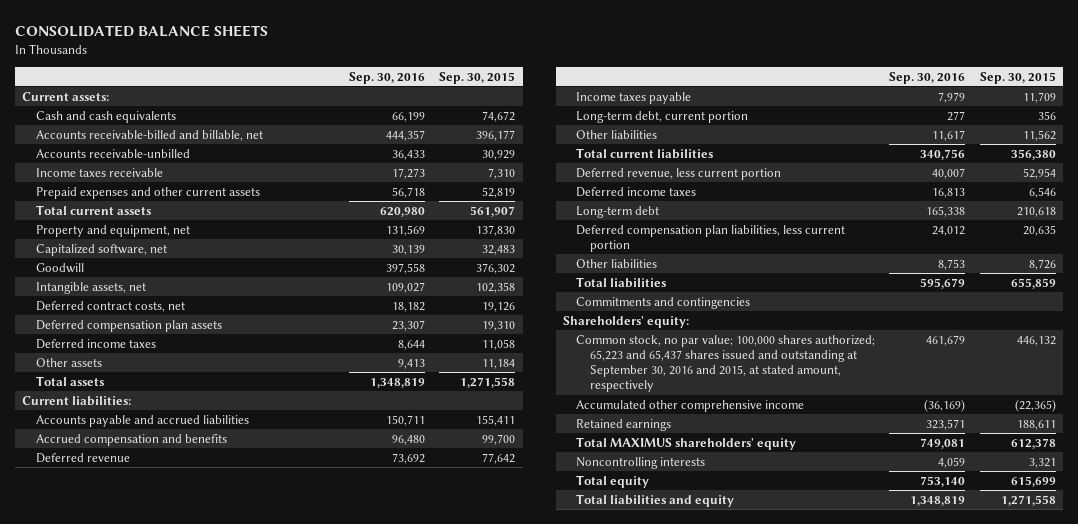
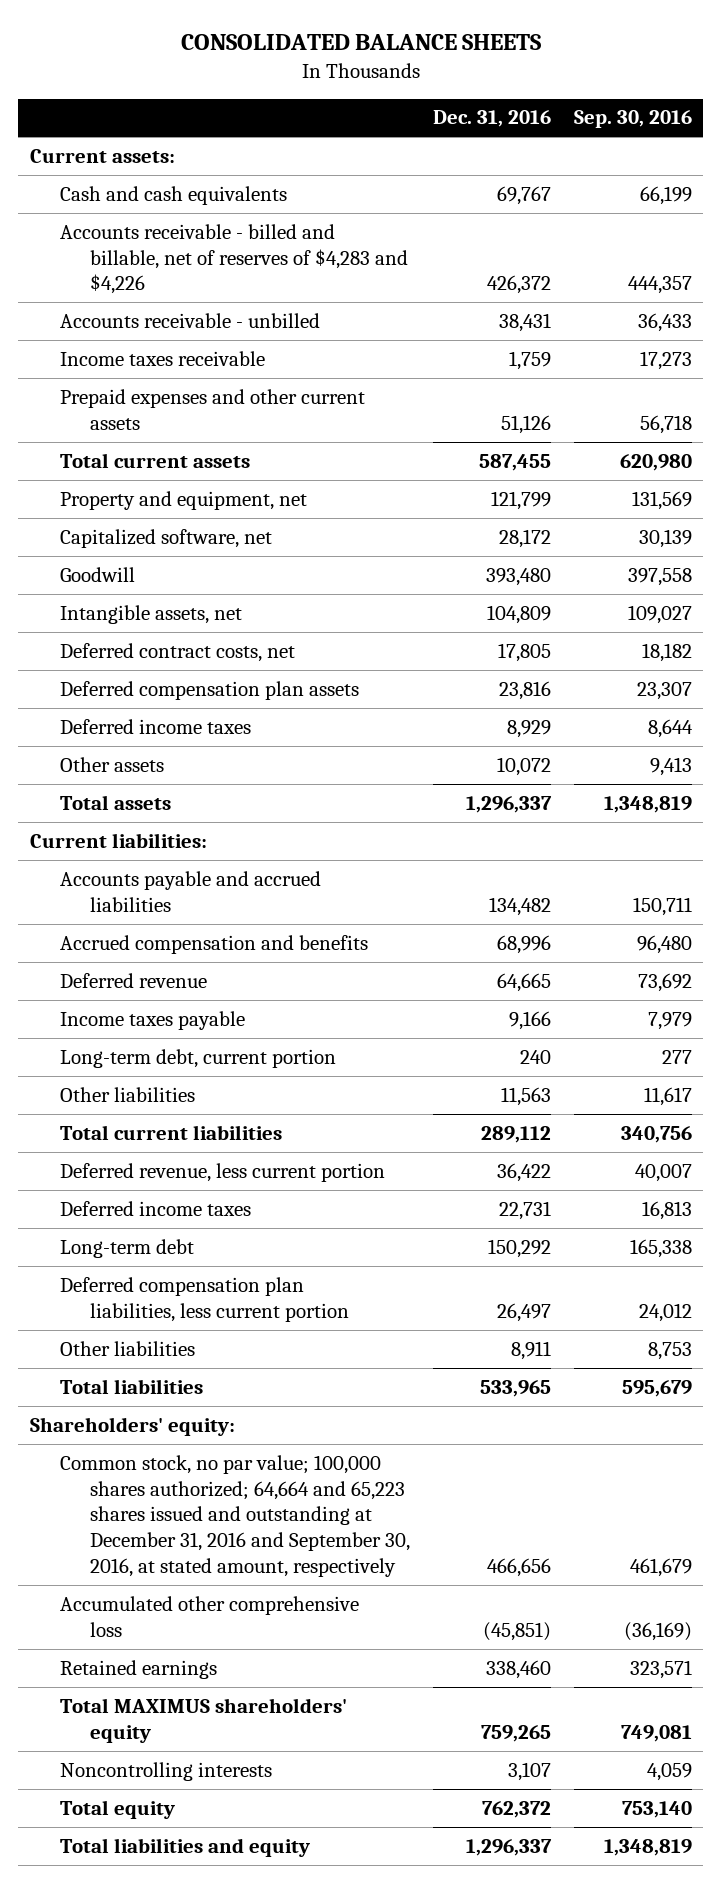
[439,71,516,84] Sep. 30, 2015 -> none
none -> [432,110,551,128] Dec. 31, 2016
[36,129,264,141] Accounts receivable-billed and billable, net -> [60,223,409,295] Accounts receivable - billed and billable, net of reserves of $4,283 and $4,226
[36,148,191,158] Accounts receivable-unbilled -> [60,312,321,328] Accounts receivable - unbilled
[576,296,751,309] Commitments and contingencies -> none
[576,334,876,393] Common stock, no par value; 100,000 shares authorized; 65,223 and 65,437 shares issued and outstanding at September 30, 2016 and 2015, at stated amount, respectively -> [60,1454,411,1577] Common stock, no par value; 100,000 shares authorized; 64,664 and 65,223 shares issued and outstanding at December 31, 2016 and September 30, 2016, at stated amount, respectively
[576,399,805,412] Accumulated other comprehensive income -> [60,1595,360,1637] Accumulated other comprehensive loss

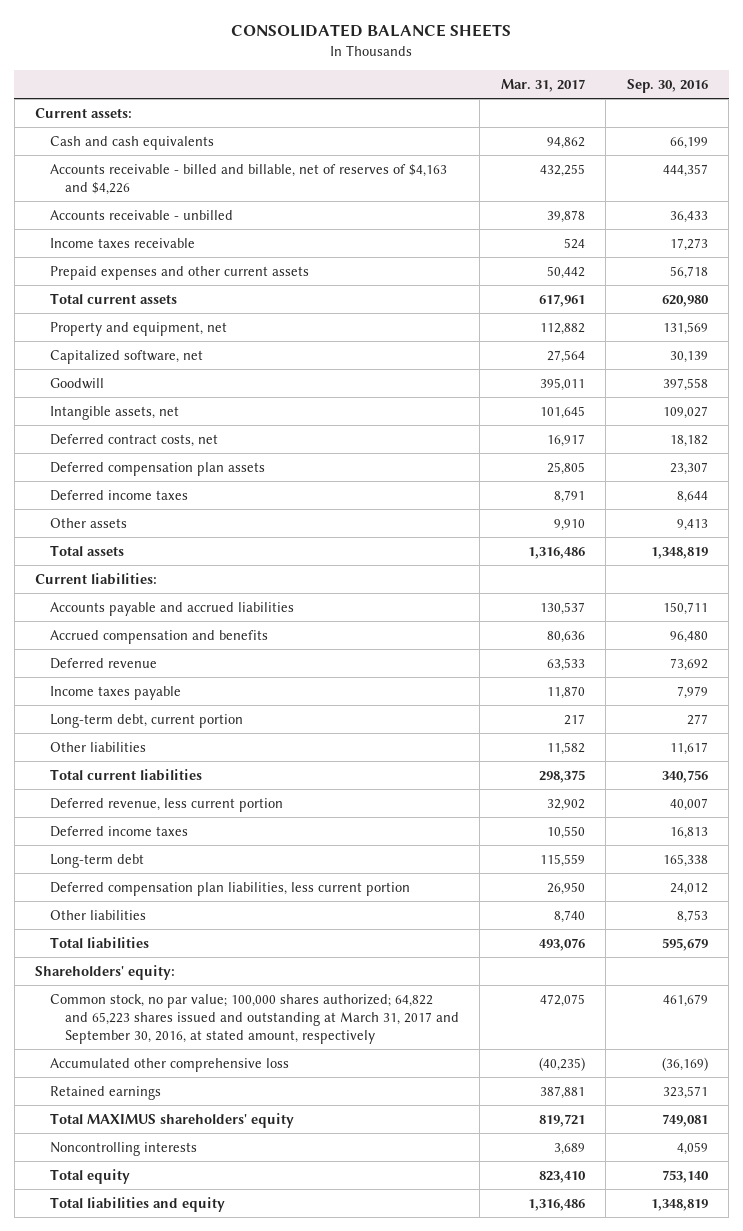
[432,110,551,128] Dec. 31, 2016 -> none
none -> [500,78,585,92] Mar. 31, 2017
[60,223,409,295] Accounts receivable - billed and billable, net of reserves of $4,283 and $4,226 -> [49,163,447,195] Accounts receivable - billed and billable, net of reserves of $4,163 and $4,226
[60,1454,411,1577] Common stock, no par value; 100,000 shares authorized; 64,664 and 65,223 shares issued and outstanding at December 31, 2016 and September 30, 2016, at stated amount, respectively -> [49,993,459,1044] Common stock, no par value; 100,000 shares authorized; 64,822 and 65,223 shares issued and outstanding at March 31, 2017 and September 30, 2016, at stated amount, respectively

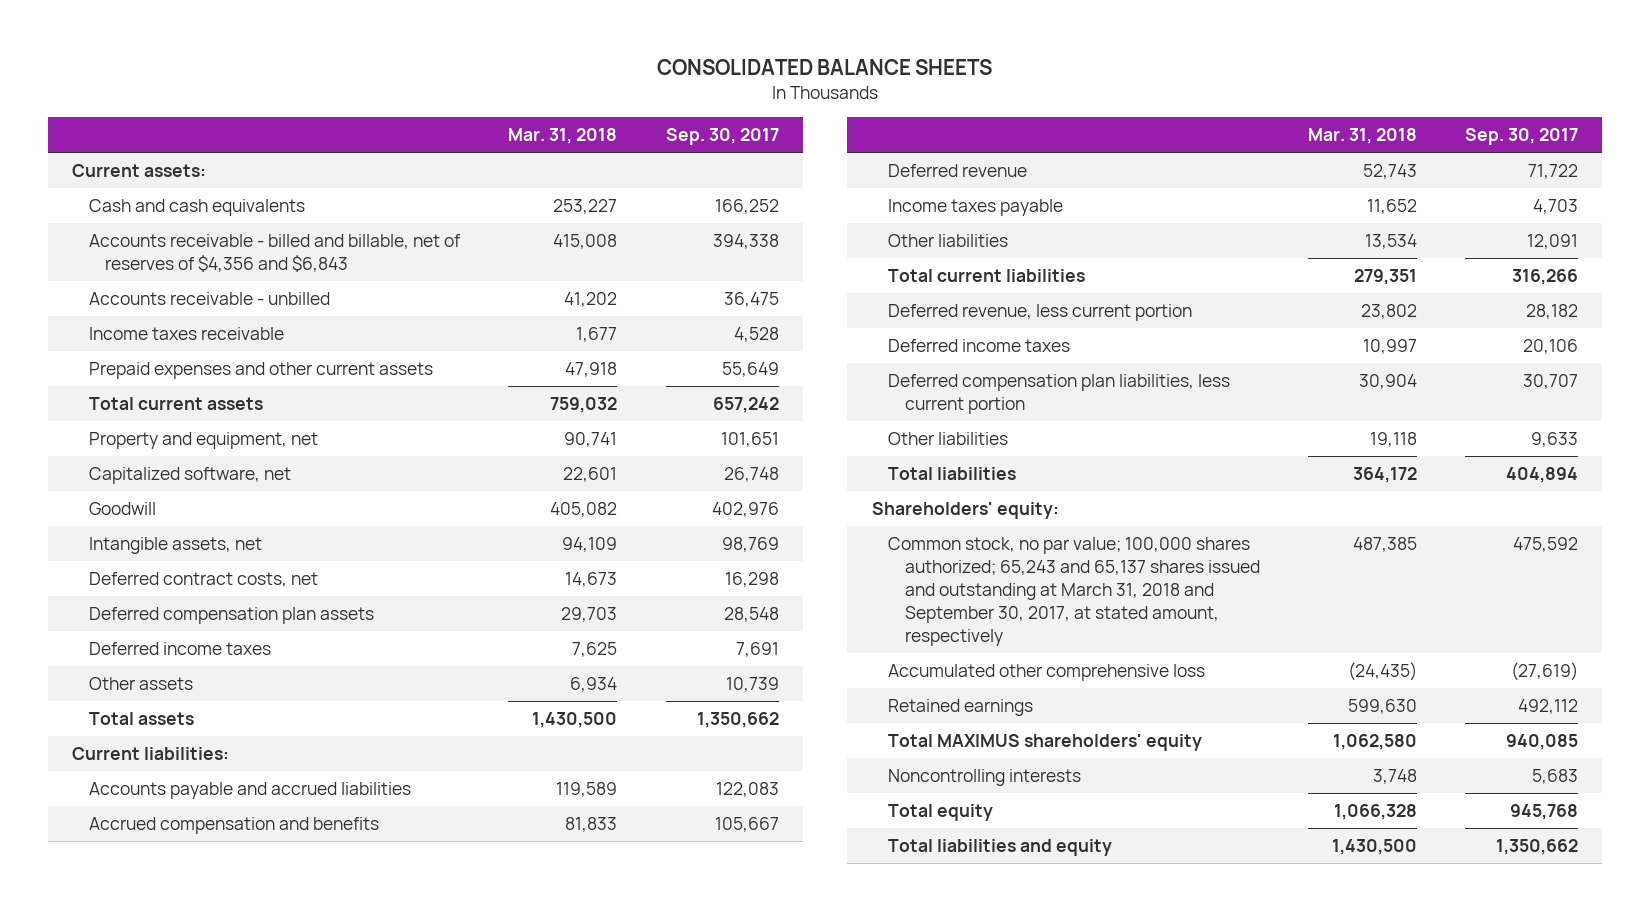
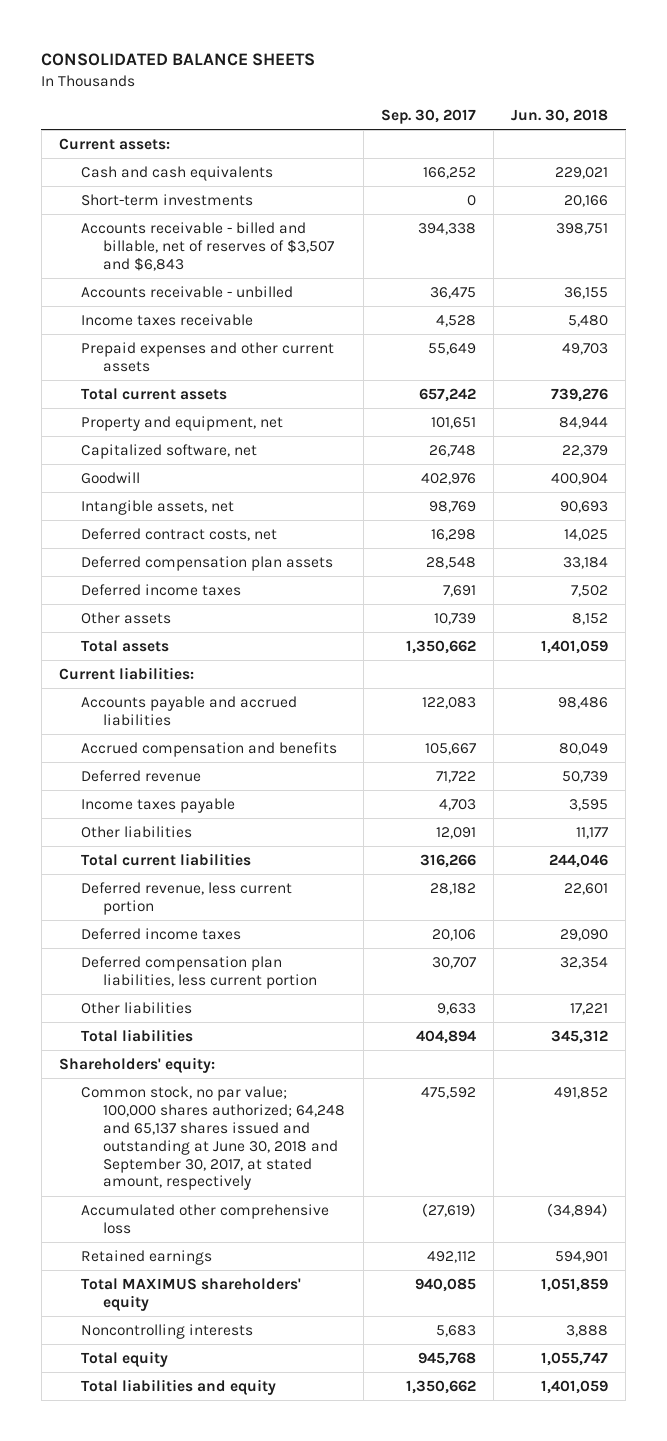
[508,128,618,145] Mar. 31, 2018 -> none
none -> [511,108,609,123] Jun. 30, 2018
none -> [81,193,254,206] Short-term investments
[88,234,461,273] Accounts receivable - billed and billable, net of reserves of $4,356 and $6,843 -> [81,221,335,271] Accounts receivable - billed and billable, net of reserves of $3,507 and $6,843
[888,537,1260,647] Common stock, no par value; 100,000 shares authorized; 65,243 and 65,137 shares issued and outstanding at March 31, 2018 and September 30, 2017, at stated amount, respectively -> [81,1085,346,1191] Common stock, no par value; 100,000 shares authorized; 64,248 and 65,137 shares issued and outstanding at June 30, 2018 and September 30, 2017, at stated amount, respectively

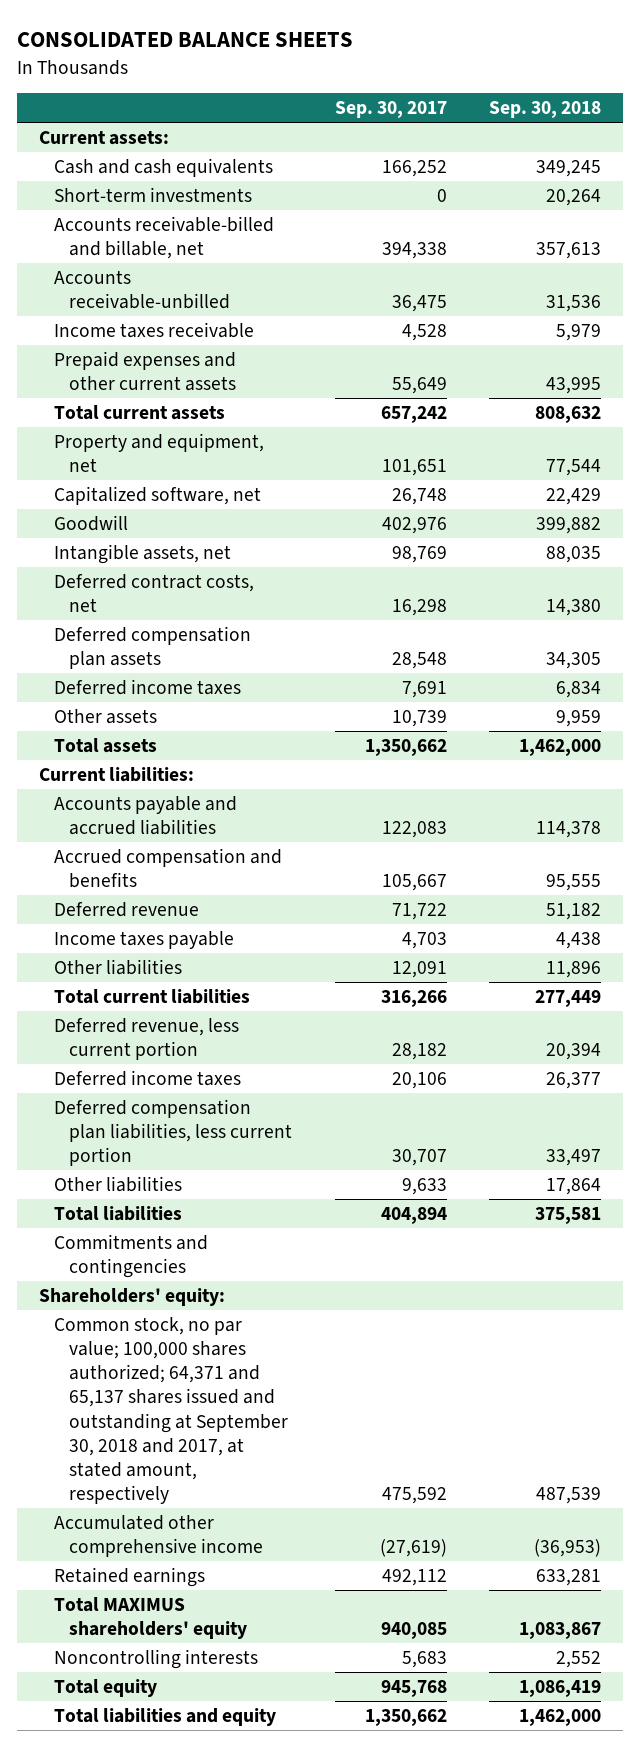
[511,108,609,123] Jun. 30, 2018 -> none
none -> [489,101,602,119] Sep. 30, 2018
[81,221,335,271] Accounts receivable - billed and billable, net of reserves of $3,507 and $6,843 -> [53,215,274,260] Accounts receivable-billed and billable, net
[81,285,294,298] Accounts receivable - unbilled -> [53,269,231,310] Accounts receivable-unbilled
none -> [53,1233,208,1279] Commitments and contingencies
[81,1085,346,1191] Common stock, no par value; 100,000 shares authorized; 64,248 and 65,137 shares issued and outstanding at June 30, 2018 and September 30, 2017, at stated amount, respectively -> [53,1316,289,1505] Common stock, no par value; 100,000 shares authorized; 64,371 and 65,137 shares issued and outstanding at September 30, 2018 and 2017, at stated amount, respectively
[81,1203,330,1234] Accumulated other comprehensive loss -> [53,1514,264,1558] Accumulated other comprehensive income

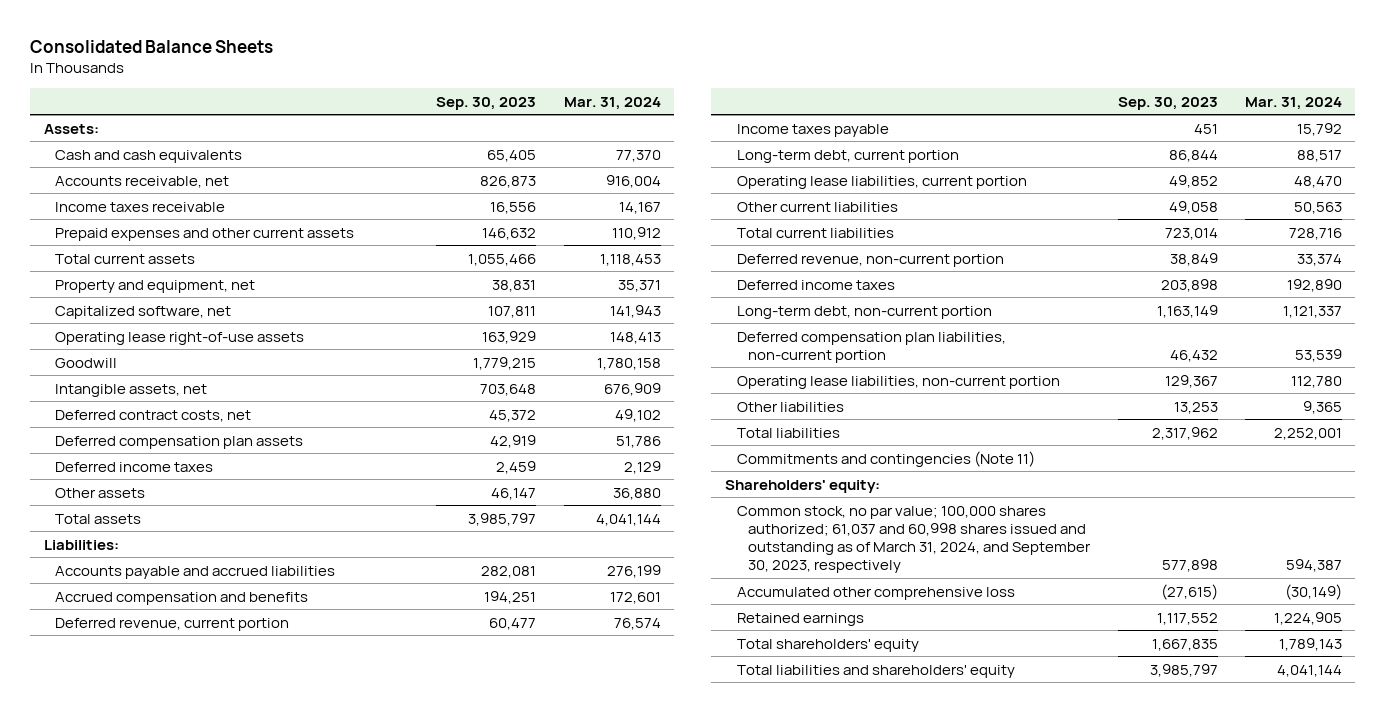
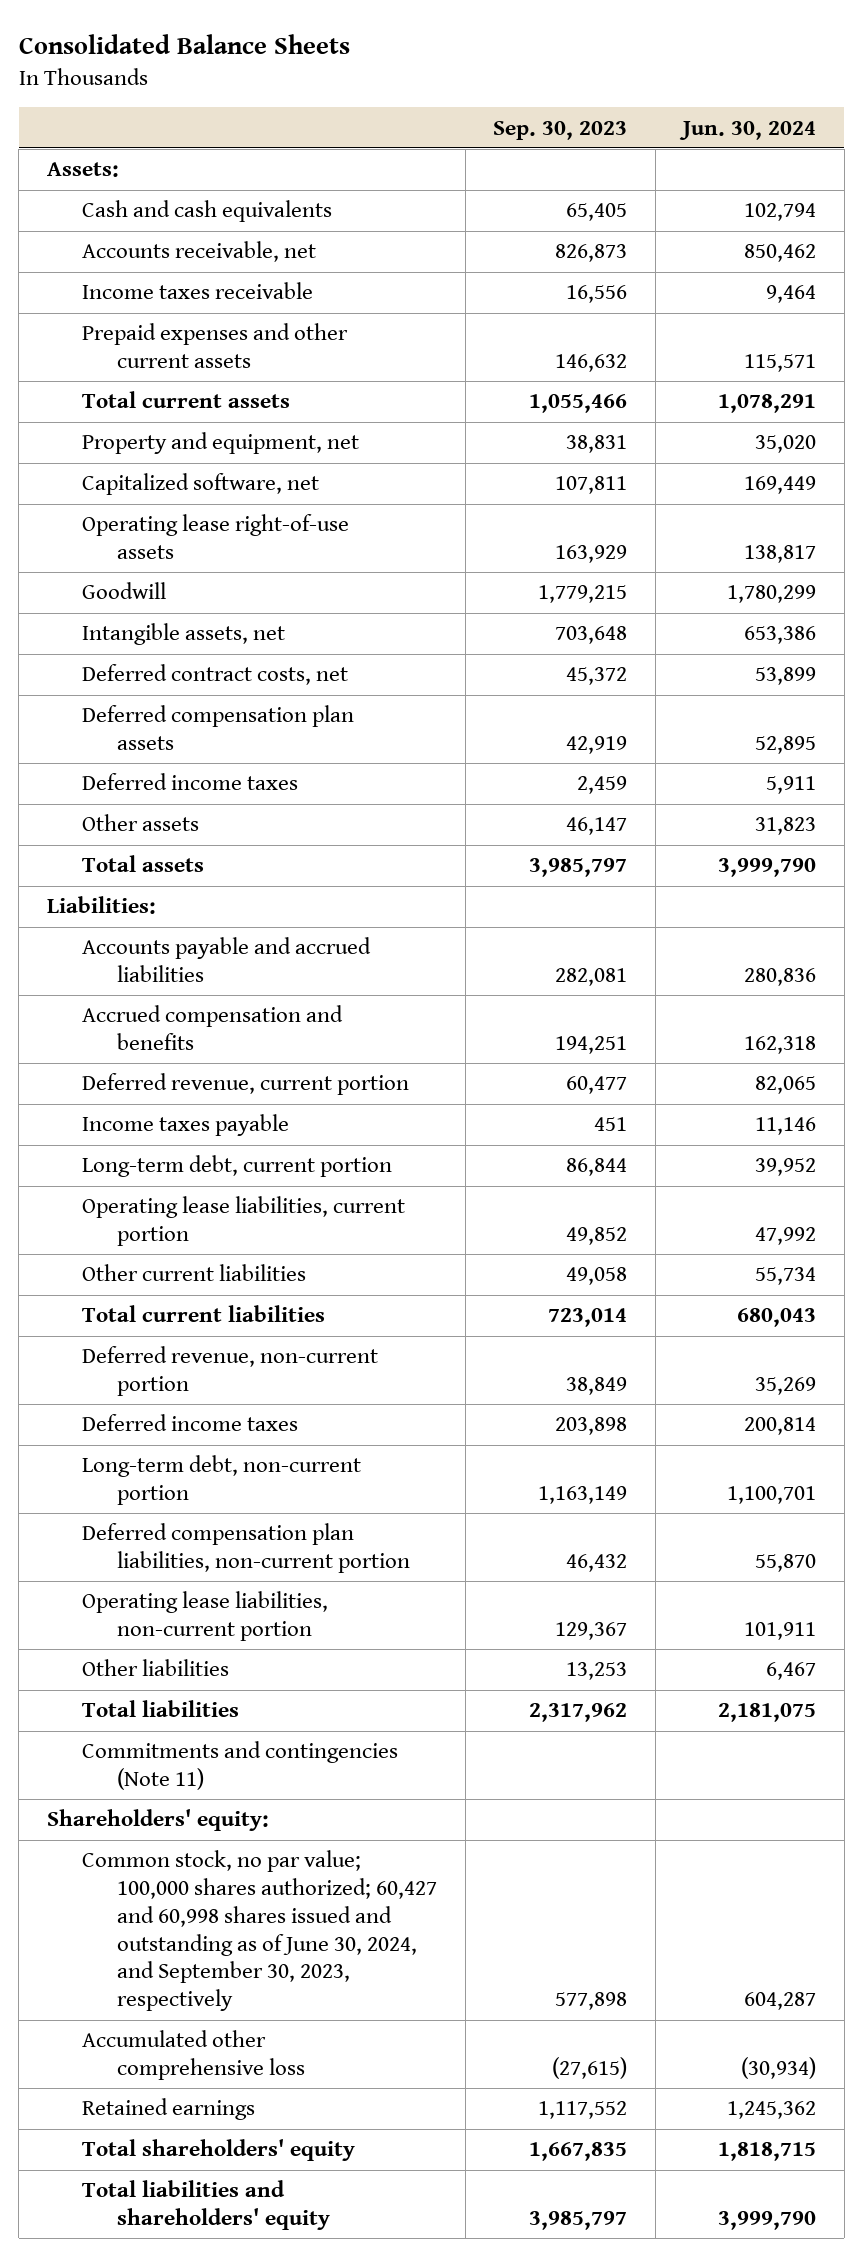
[563,96,661,110] Mar. 31, 2024 -> none
none -> [679,120,817,140] Jun. 30, 2024
[736,505,1092,573] Common stock, no par value; 100,000 shares authorized; 61,037 and 60,998 shares issued and outstanding as of March 31, 2024, and September 30, 2023, respectively -> [81,1850,438,2012] Common stock, no par value; 100,000 shares authorized; 60,427 and 60,998 shares issued and outstanding as of June 30, 2024, and September 30, 2023, respectively

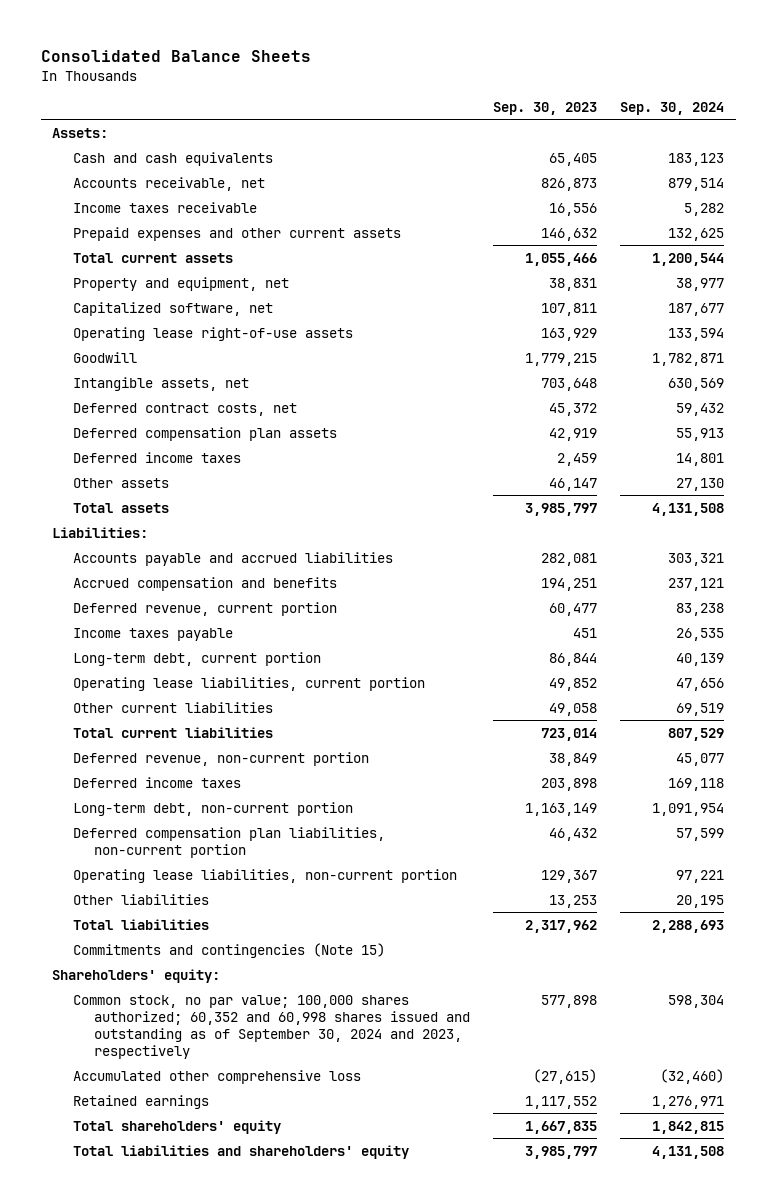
[679,120,817,140] Jun. 30, 2024 -> none
none -> [620,101,725,115] Sep. 30, 2024
[81,1741,398,1791] Commitments and contingencies (Note 11) -> [73,942,386,958] Commitments and contingencies (Note 15)
[81,1850,438,2012] Common stock, no par value; 100,000 shares authorized; 60,427 and 60,998 shares issued and outstanding as of June 30, 2024, and September 30, 2023, respectively -> [73,994,470,1059] Common stock, no par value; 100,000 shares authorized; 60,352 and 60,998 shares issued and outstanding as of September 30, 2024 and 2023, respectively

